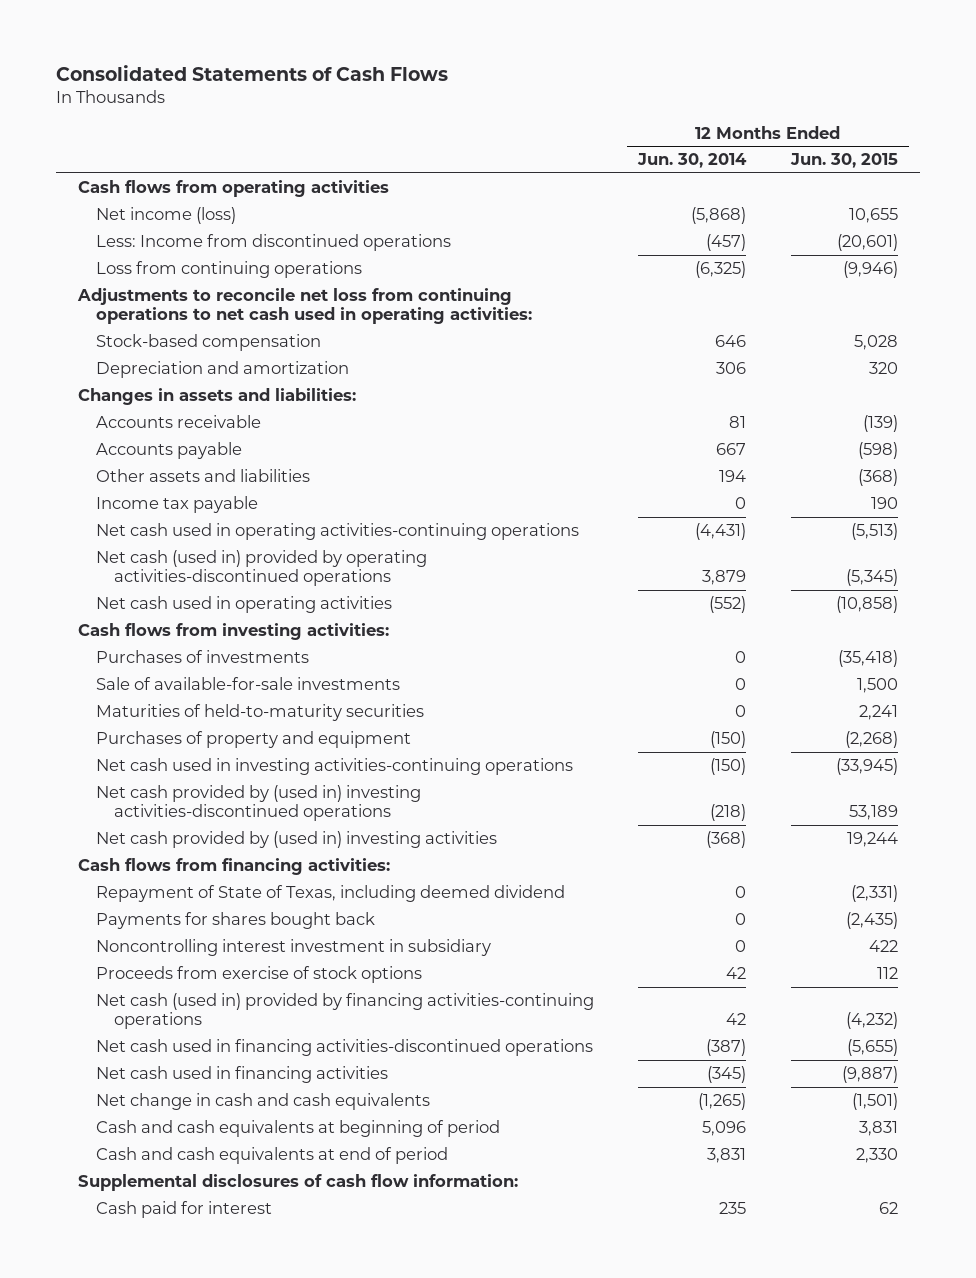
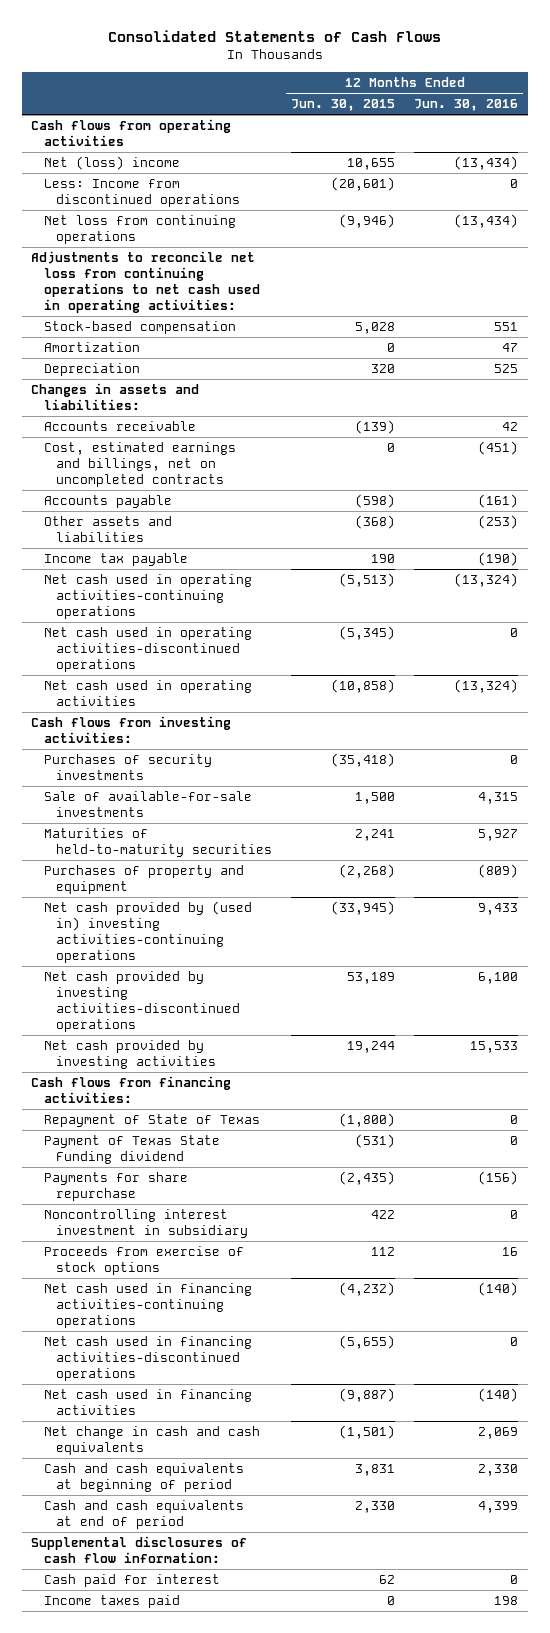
[637,153,748,169] Jun. 30, 2014 -> none
none -> [414,99,519,112] Jun. 30, 2016
[96,207,237,225] Net income (loss) -> [43,155,180,170] Net (loss) income
[96,261,363,279] Loss from continuing operations -> [43,214,236,245] Net loss from continuing operations
[96,361,350,379] Depreciation and amortization -> none
none -> [43,341,140,352] Amortization
none -> [43,362,140,376] Depreciation
none -> [43,441,236,488] Cost, estimated earnings and billings, net on uncompleted contracts
[96,550,428,587] Net cash (used in) provided by operating activities-discontinued operations -> [43,626,252,673] Net cash used in operating activities-discontinued operations
[96,650,310,664] Purchases of investments -> [43,753,212,781] Purchases of security investments
[96,758,574,776] Net cash used in investing activities-continuing operations -> [43,900,252,964] Net cash provided by (used in) investing activities-continuing operations
[96,785,422,822] Net cash provided by (used in) investing activities-discontinued operations -> [43,970,240,1033] Net cash provided by investing activities-discontinued operations
[96,831,498,849] Net cash provided by (used in) investing activities -> [43,1039,216,1070] Net cash provided by investing activities
[96,885,566,903] Repayment of State of Texas, including deemed dividend -> [43,1113,260,1127] Repayment of State of Texas
[850,885,898,903] (2,331) -> [339,1112,396,1127] (1,800)
none -> [43,1134,220,1165] Payment of Texas State Funding dividend
[96,912,376,930] Payments for shares bought back -> [43,1171,188,1202] Payments for share repurchase
[96,993,595,1030] Net cash (used in) provided by financing activities-continuing operations -> [43,1282,252,1329] Net cash used in financing activities-continuing operations
none -> [43,1594,180,1608] Income taxes paid

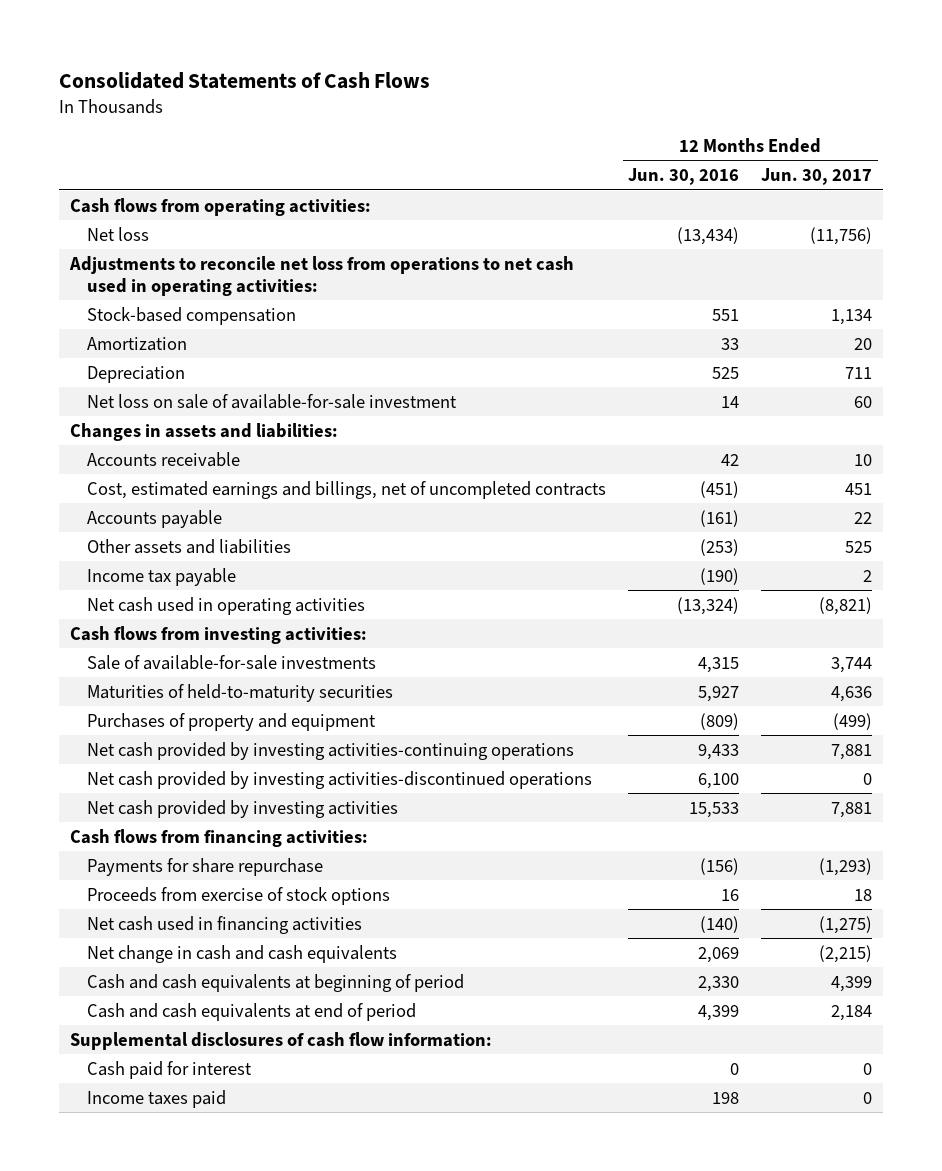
[291,99,396,112] Jun. 30, 2015 -> none
none -> [761,168,873,186] Jun. 30, 2017
[43,178,240,208] Less: Income from discontinued operations -> none
[43,214,236,245] Net loss from continuing operations -> none
[31,118,232,147] Cash flows from operating activities -> [69,197,371,216] Cash flows from operating activities:
[43,155,180,170] Net (loss) income -> [87,226,150,241] Net loss
[31,250,260,314] Adjustments to reconcile net loss from continuing operations to net cash used in operating activities: -> [68,255,574,296] Adjustments to reconcile net loss from operations to net cash used in operating activities:
[502,342,519,352] 47 -> [721,337,740,350] 33
none -> [87,393,458,409] Net loss on sale of available-for-sale investment
[43,441,236,488] Cost, estimated earnings and billings, net on uncompleted contracts -> [87,480,607,499] Cost, estimated earnings and billings, net of uncompleted contracts
[43,573,252,620] Net cash used in operating activities-continuing operations -> none
[43,626,252,673] Net cash used in operating activities-discontinued operations -> none
[43,753,212,781] Purchases of security investments -> none
[43,900,252,964] Net cash provided by (used in) investing activities-continuing operations -> [87,741,575,760] Net cash provided by investing activities-continuing operations
[43,1113,260,1127] Repayment of State of Texas -> none
[43,1134,220,1165] Payment of Texas State Funding dividend -> none
[43,1208,248,1239] Noncontrolling interest investment in subsidiary -> none
[43,1282,252,1329] Net cash used in financing activities-continuing operations -> none
[43,1335,252,1382] Net cash used in financing activities-discontinued operations -> none

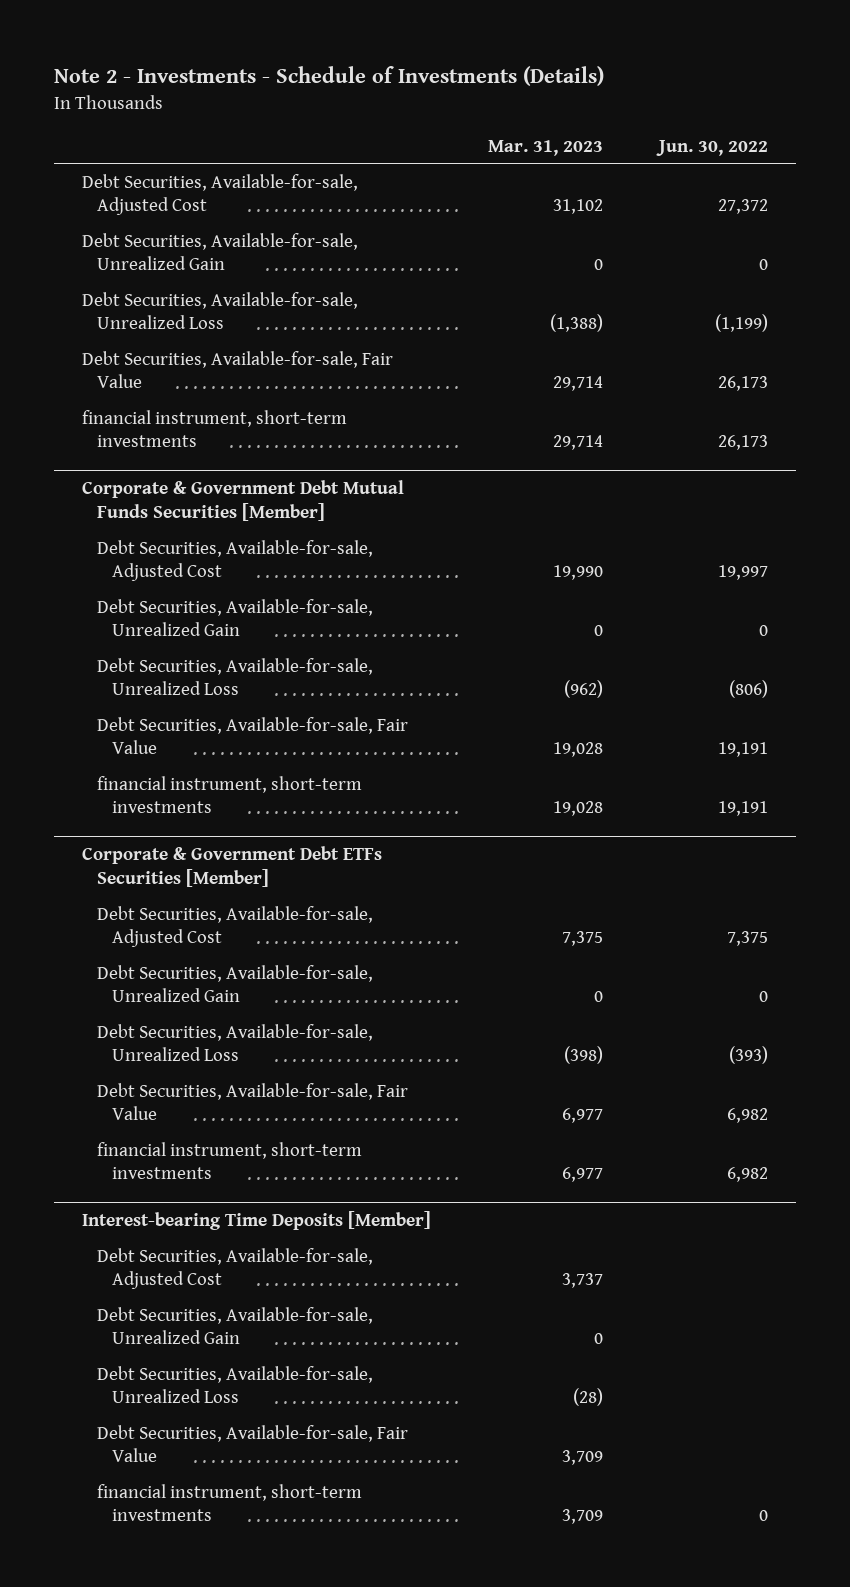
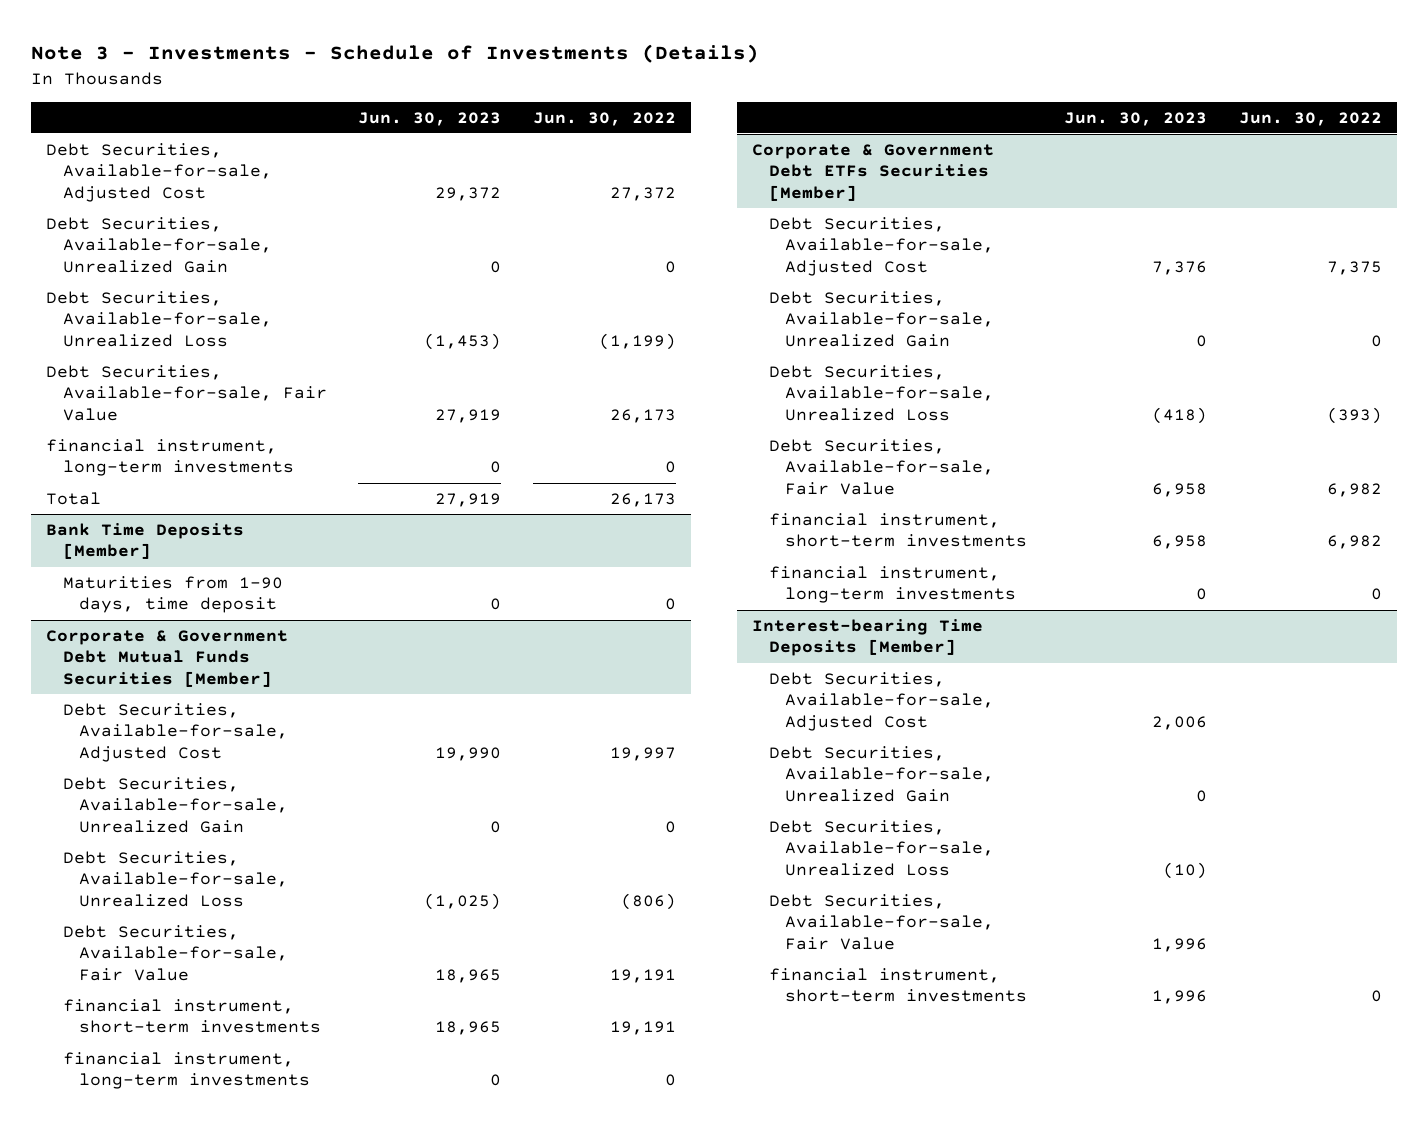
[53,66,604,87] Note 2 - Investments - Schedule of Investments (Details) -> [30,44,759,64] Note 3 - Investments - Schedule of Investments (Details)
[487,139,603,156] Mar. 31, 2023 -> none
none -> [358,111,502,126] Jun. 30, 2023
none -> [46,438,294,477] financial instrument, long-term investments
[81,409,347,448] financial instrument, short-term investments -> [46,491,102,505] Total
none -> [46,522,245,560] Bank Time Deposits [Member]
none -> [62,575,283,614] Maturities from 1-90 days, time deposit
none -> [62,1051,311,1090] financial instrument, long-term investments
none -> [768,565,1017,604] financial instrument, long-term investments

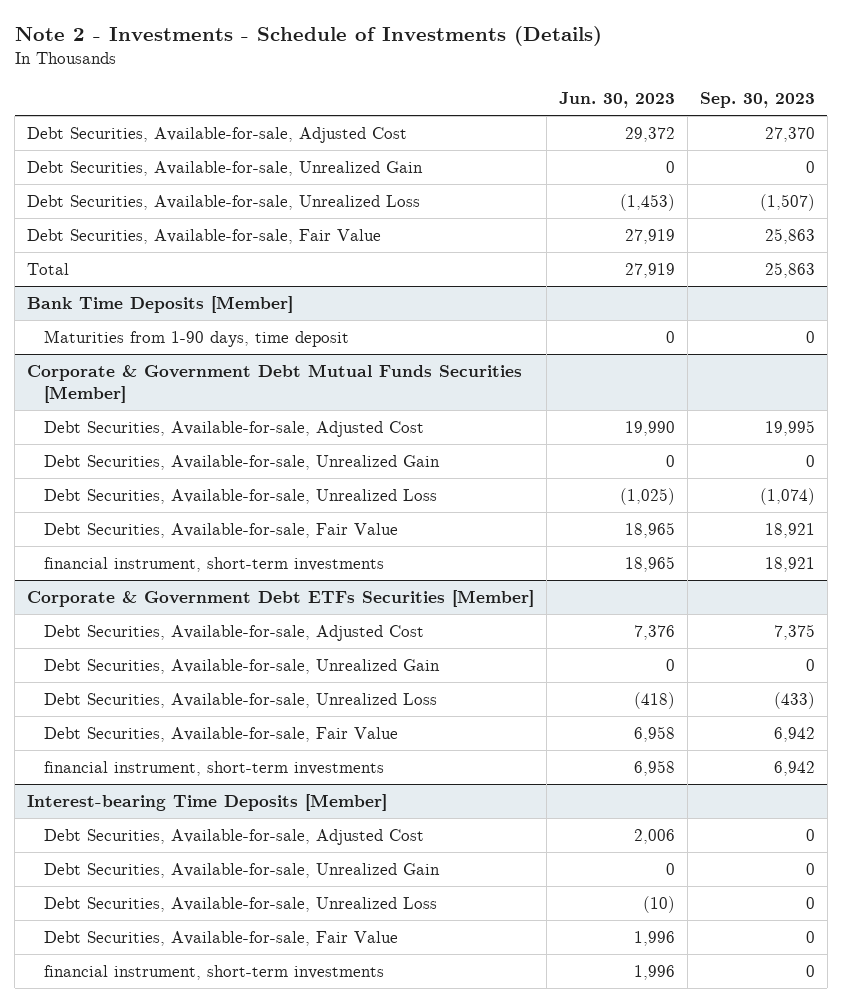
[30,44,759,64] Note 3 - Investments - Schedule of Investments (Details) -> [14,26,602,47] Note 2 - Investments - Schedule of Investments (Details)
[532,111,676,126] Jun. 30, 2022 -> none
none -> [699,92,815,109] Sep. 30, 2023
[46,438,294,477] financial instrument, long-term investments -> none
[62,1051,311,1090] financial instrument, long-term investments -> none
[768,565,1017,604] financial instrument, long-term investments -> none

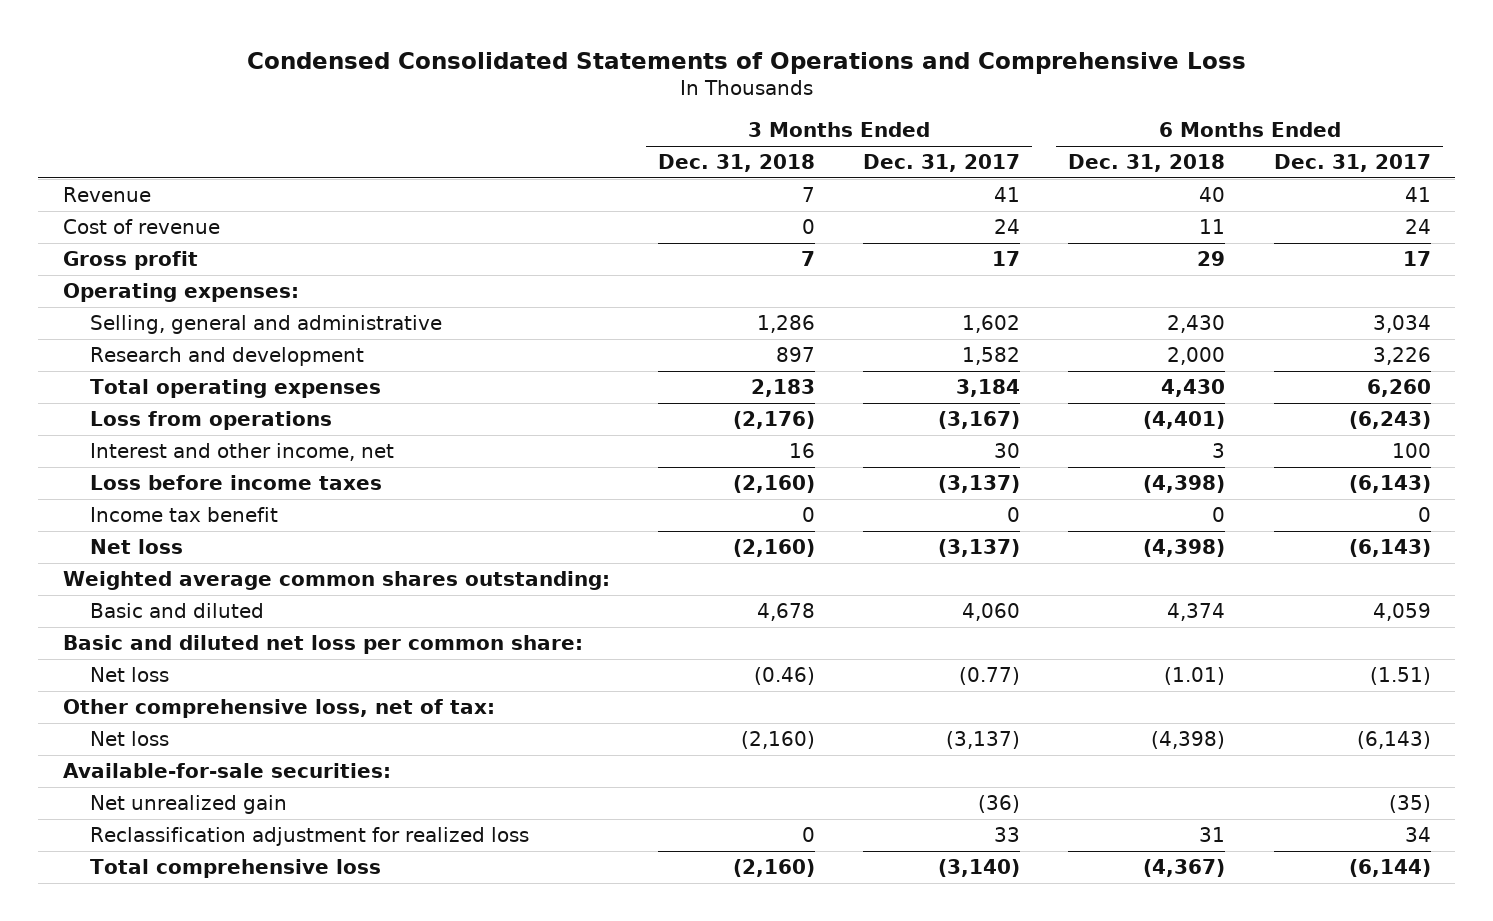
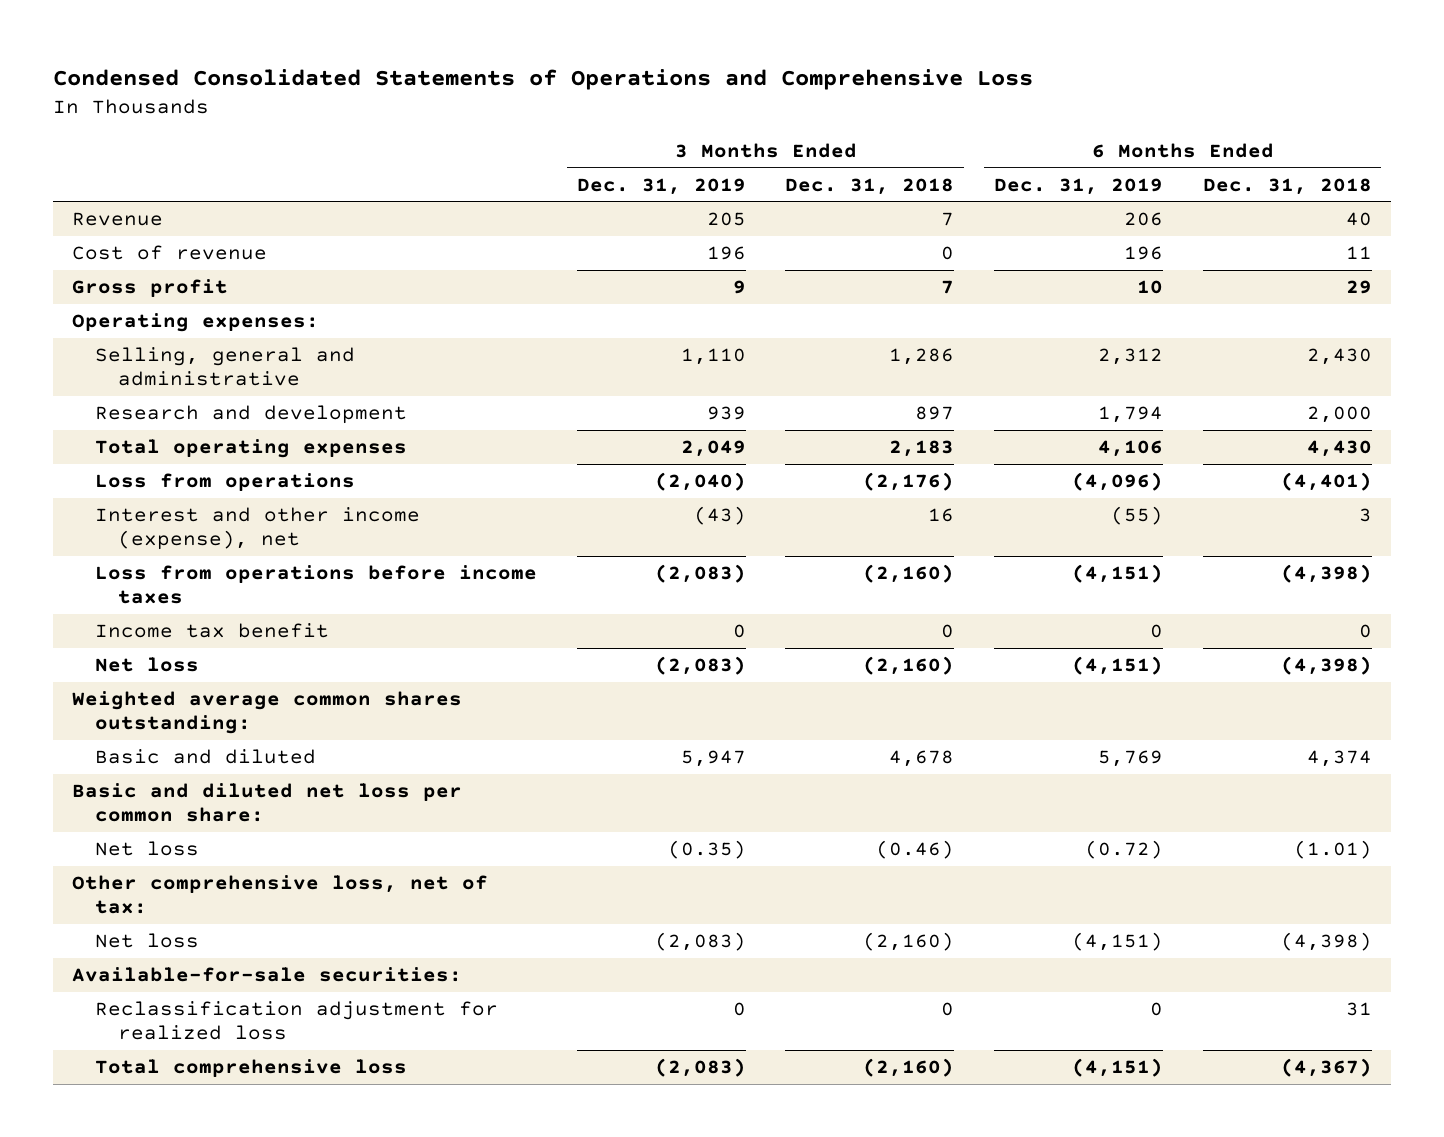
[863,153,1021,172] Dec. 31, 2017 -> none
[1273,153,1431,172] Dec. 31, 2017 -> none
none -> [576,177,746,195] Dec. 31, 2019
none -> [993,177,1163,195] Dec. 31, 2019
[89,442,394,461] Interest and other income, net -> [95,507,421,551] Interest and other income (expense), net
[89,474,382,490] Loss before income taxes -> [95,565,538,605] Loss from operations before income taxes
[89,794,287,814] Net unrealized gain -> none

